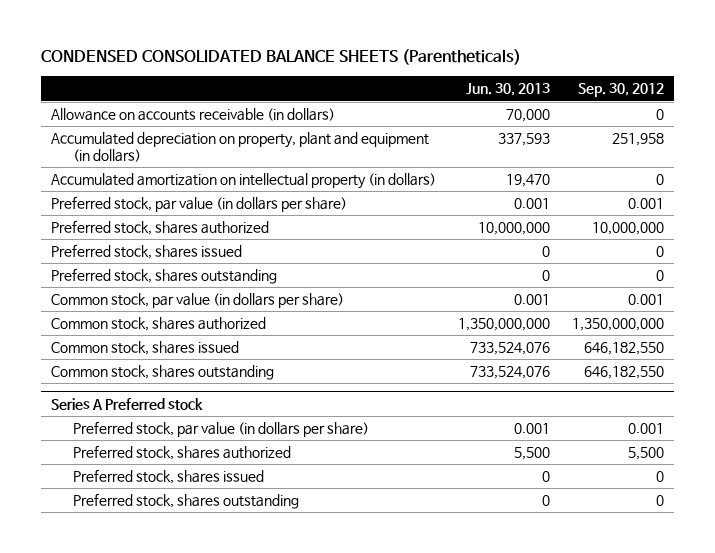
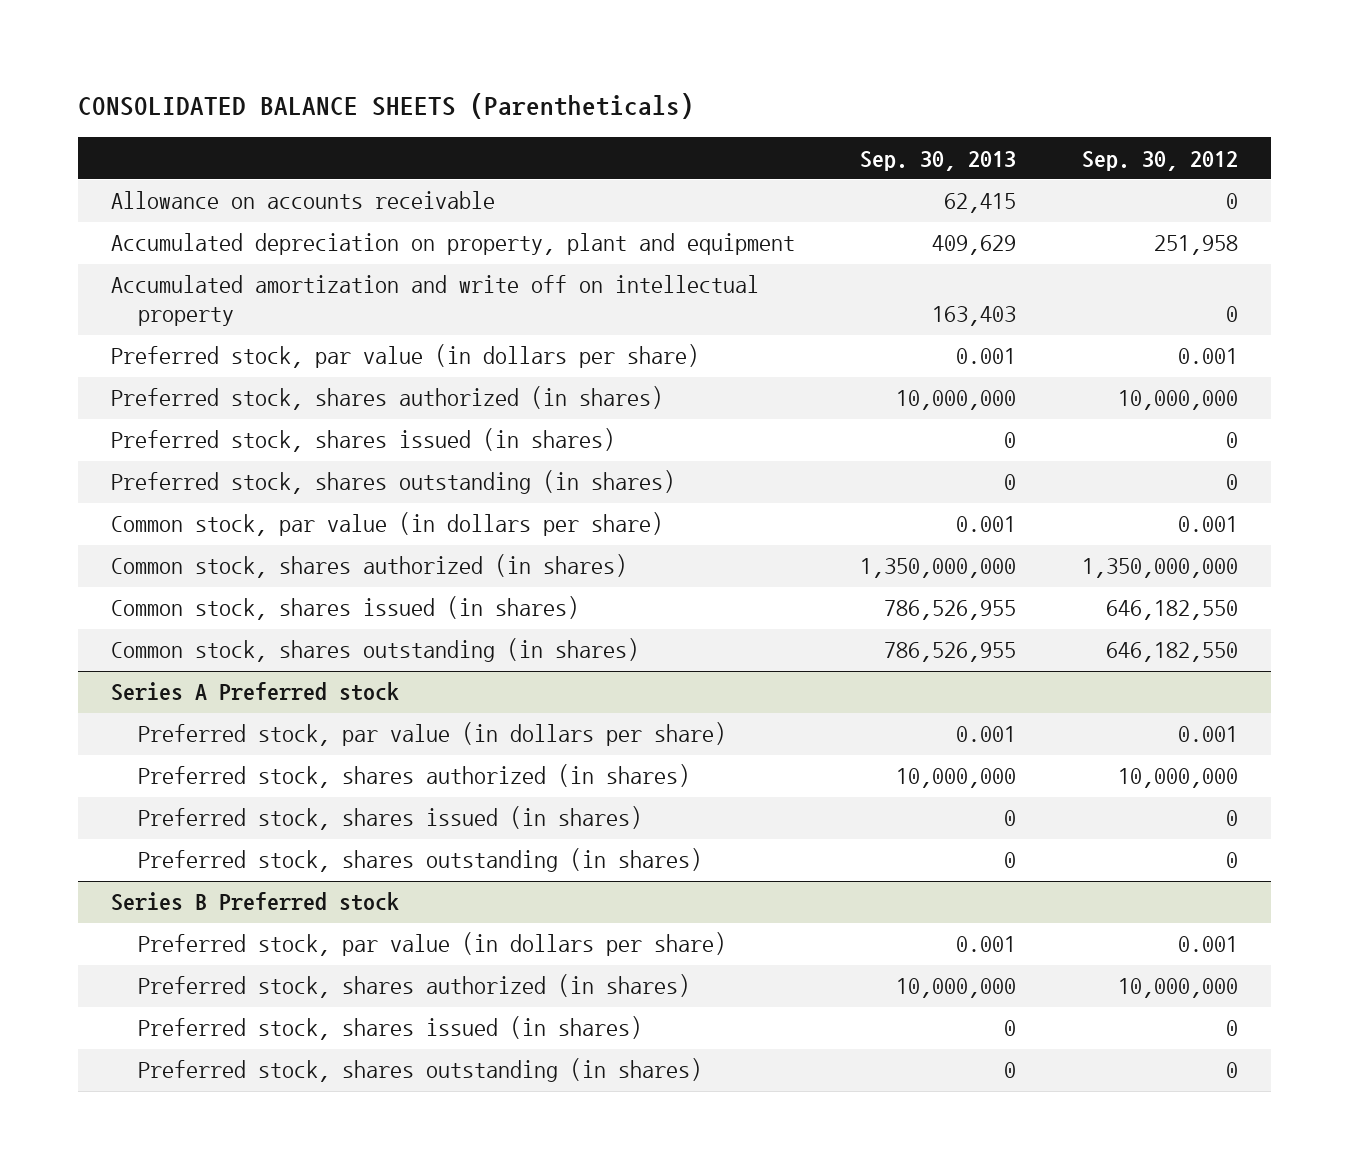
[40,49,521,66] CONDENSED CONSOLIDATED BALANCE SHEETS (Parentheticals) -> [77,92,694,119] CONSOLIDATED BALANCE SHEETS (Parentheticals)
[465,83,550,97] Jun. 30, 2013 -> none
none -> [860,150,1017,171] Sep. 30, 2013
[51,108,336,122] Allowance on accounts receivable (in dollars) -> [110,191,495,210] Allowance on accounts receivable
[51,132,430,163] Accumulated depreciation on property, plant and equipment (in dollars) -> [110,233,795,256] Accumulated depreciation on property, plant and equipment
[51,173,437,190] Accumulated amortization on intellectual property (in dollars) -> [110,275,759,327] Accumulated amortization and write off on intellectual property
[51,220,270,236] Preferred stock, shares authorized -> [110,386,663,411] Preferred stock, shares authorized (in shares)
[51,244,243,260] Preferred stock, shares issued -> [110,428,615,453] Preferred stock, shares issued (in shares)
[51,268,278,285] Preferred stock, shares outstanding -> [110,470,675,495] Preferred stock, shares outstanding (in shares)
[51,317,267,332] Common stock, shares authorized -> [110,554,627,579] Common stock, shares authorized (in shares)
[51,341,240,356] Common stock, shares issued -> [110,596,579,621] Common stock, shares issued (in shares)
[51,365,275,381] Common stock, shares outstanding -> [110,638,639,663] Common stock, shares outstanding (in shares)
[72,445,291,461] Preferred stock, shares authorized -> [138,764,691,789] Preferred stock, shares authorized (in shares)
[627,447,664,461] 5,500 -> [1118,768,1239,789] 10,000,000
[72,469,264,485] Preferred stock, shares issued -> [138,806,643,831] Preferred stock, shares issued (in shares)
[72,493,299,510] Preferred stock, shares outstanding -> [138,848,703,873] Preferred stock, shares outstanding (in shares)
none -> [110,892,399,912] Series B Preferred stock
none -> [138,932,727,957] Preferred stock, par value (in dollars per share)
none -> [138,974,691,999] Preferred stock, shares authorized (in shares)
none -> [138,1016,643,1041] Preferred stock, shares issued (in shares)
none -> [138,1058,703,1083] Preferred stock, shares outstanding (in shares)

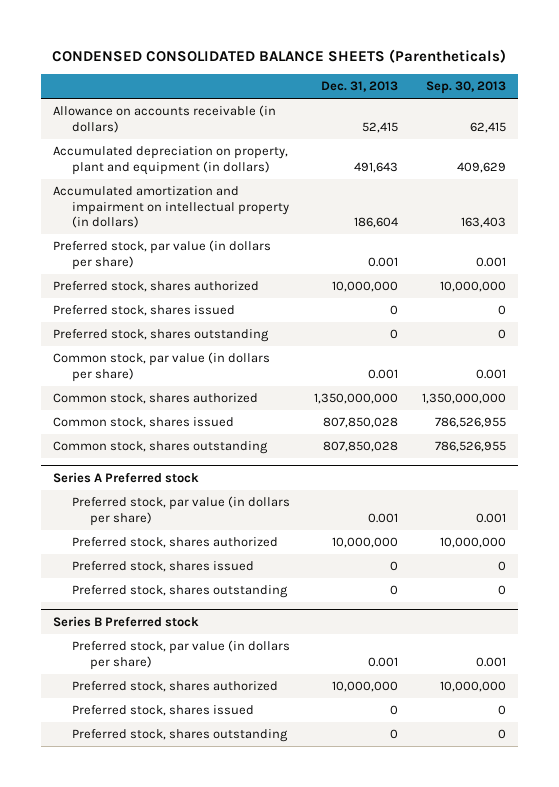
[77,92,694,119] CONSOLIDATED BALANCE SHEETS (Parentheticals) -> [52,48,507,63] CONDENSED CONSOLIDATED BALANCE SHEETS (Parentheticals)
[1082,150,1239,171] Sep. 30, 2012 -> none
none -> [320,81,398,93] Dec. 31, 2013
[110,191,495,210] Allowance on accounts receivable -> [52,105,276,133] Allowance on accounts receivable (in dollars)
[110,233,795,256] Accumulated depreciation on property, plant and equipment -> [52,146,288,175] Accumulated depreciation on property, plant and equipment (in dollars)
[110,275,759,327] Accumulated amortization and write off on intellectual property -> [52,186,289,228] Accumulated amortization and impairment on intellectual property (in dollars)
[110,386,663,411] Preferred stock, shares authorized (in shares) -> [52,281,259,293] Preferred stock, shares authorized
[110,428,615,453] Preferred stock, shares issued (in shares) -> [52,305,235,317] Preferred stock, shares issued
[110,470,675,495] Preferred stock, shares outstanding (in shares) -> [52,329,269,343] Preferred stock, shares outstanding
[110,554,627,579] Common stock, shares authorized (in shares) -> [52,393,258,405] Common stock, shares authorized
[110,596,579,621] Common stock, shares issued (in shares) -> [52,417,234,429] Common stock, shares issued
[110,638,639,663] Common stock, shares outstanding (in shares) -> [52,441,268,455] Common stock, shares outstanding
[138,764,691,789] Preferred stock, shares authorized (in shares) -> [71,537,278,549] Preferred stock, shares authorized
[138,806,643,831] Preferred stock, shares issued (in shares) -> [71,561,254,573] Preferred stock, shares issued
[138,848,703,873] Preferred stock, shares outstanding (in shares) -> [71,585,288,599] Preferred stock, shares outstanding
[138,974,691,999] Preferred stock, shares authorized (in shares) -> [71,681,278,693] Preferred stock, shares authorized
[138,1016,643,1041] Preferred stock, shares issued (in shares) -> [71,705,254,717] Preferred stock, shares issued
[138,1058,703,1083] Preferred stock, shares outstanding (in shares) -> [71,729,288,743] Preferred stock, shares outstanding

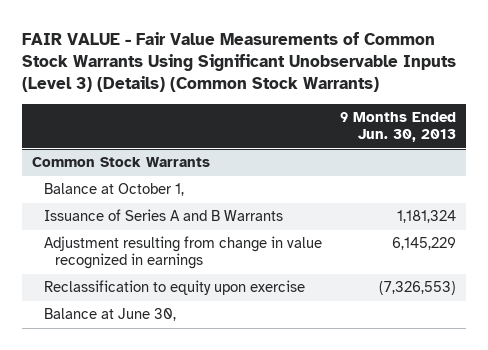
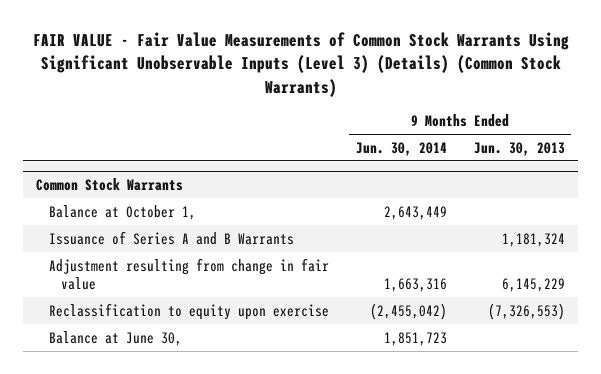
none -> [355,141,447,156] Jun. 30, 2014
[43,236,322,270] Adjustment resulting from change in value recognized in earnings -> [48,257,329,291] Adjustment resulting from change in fair value

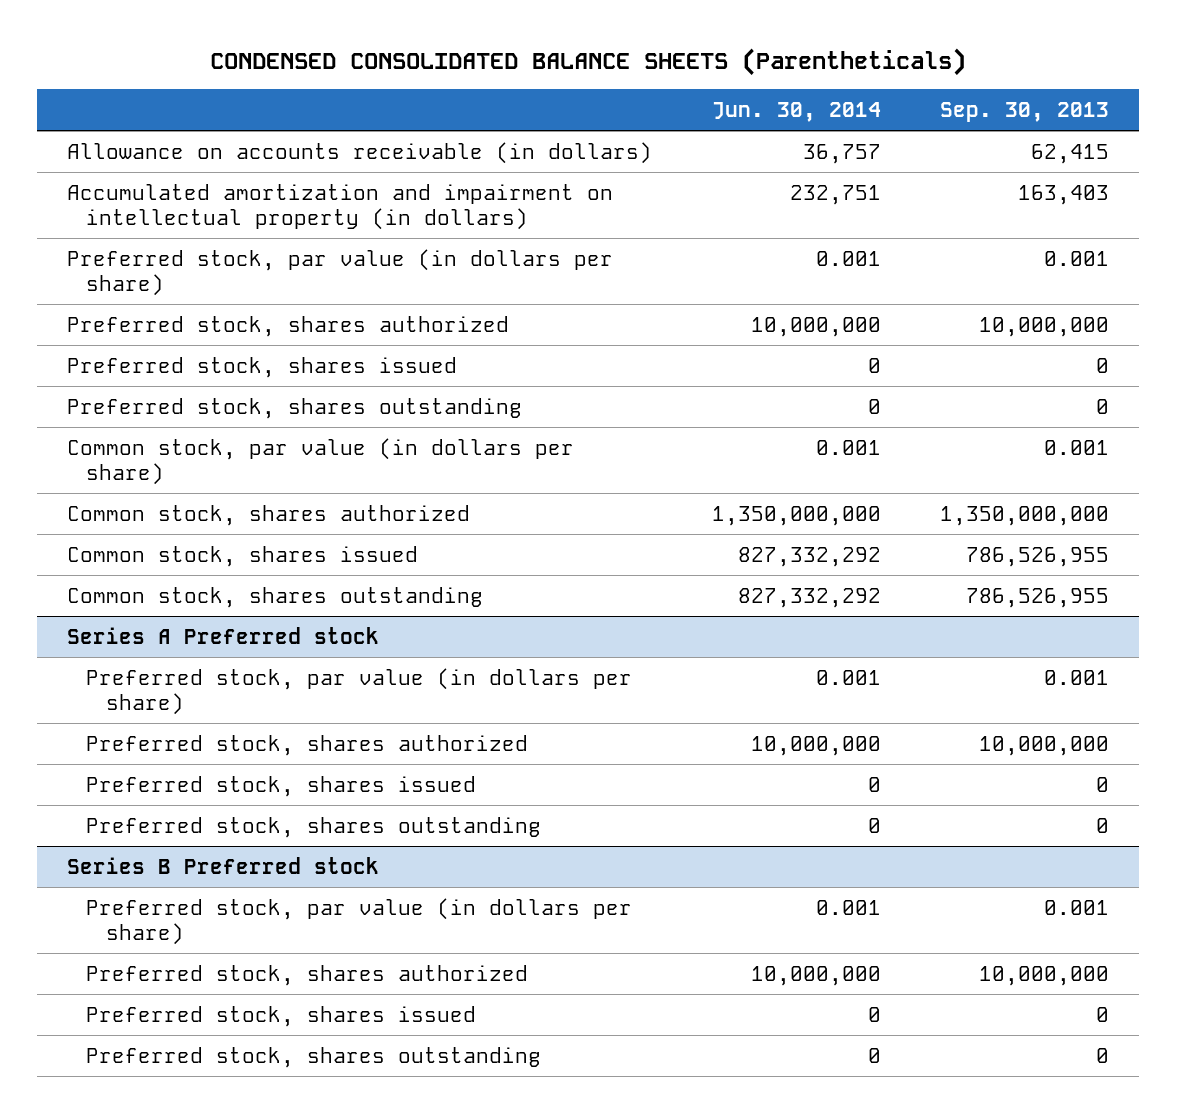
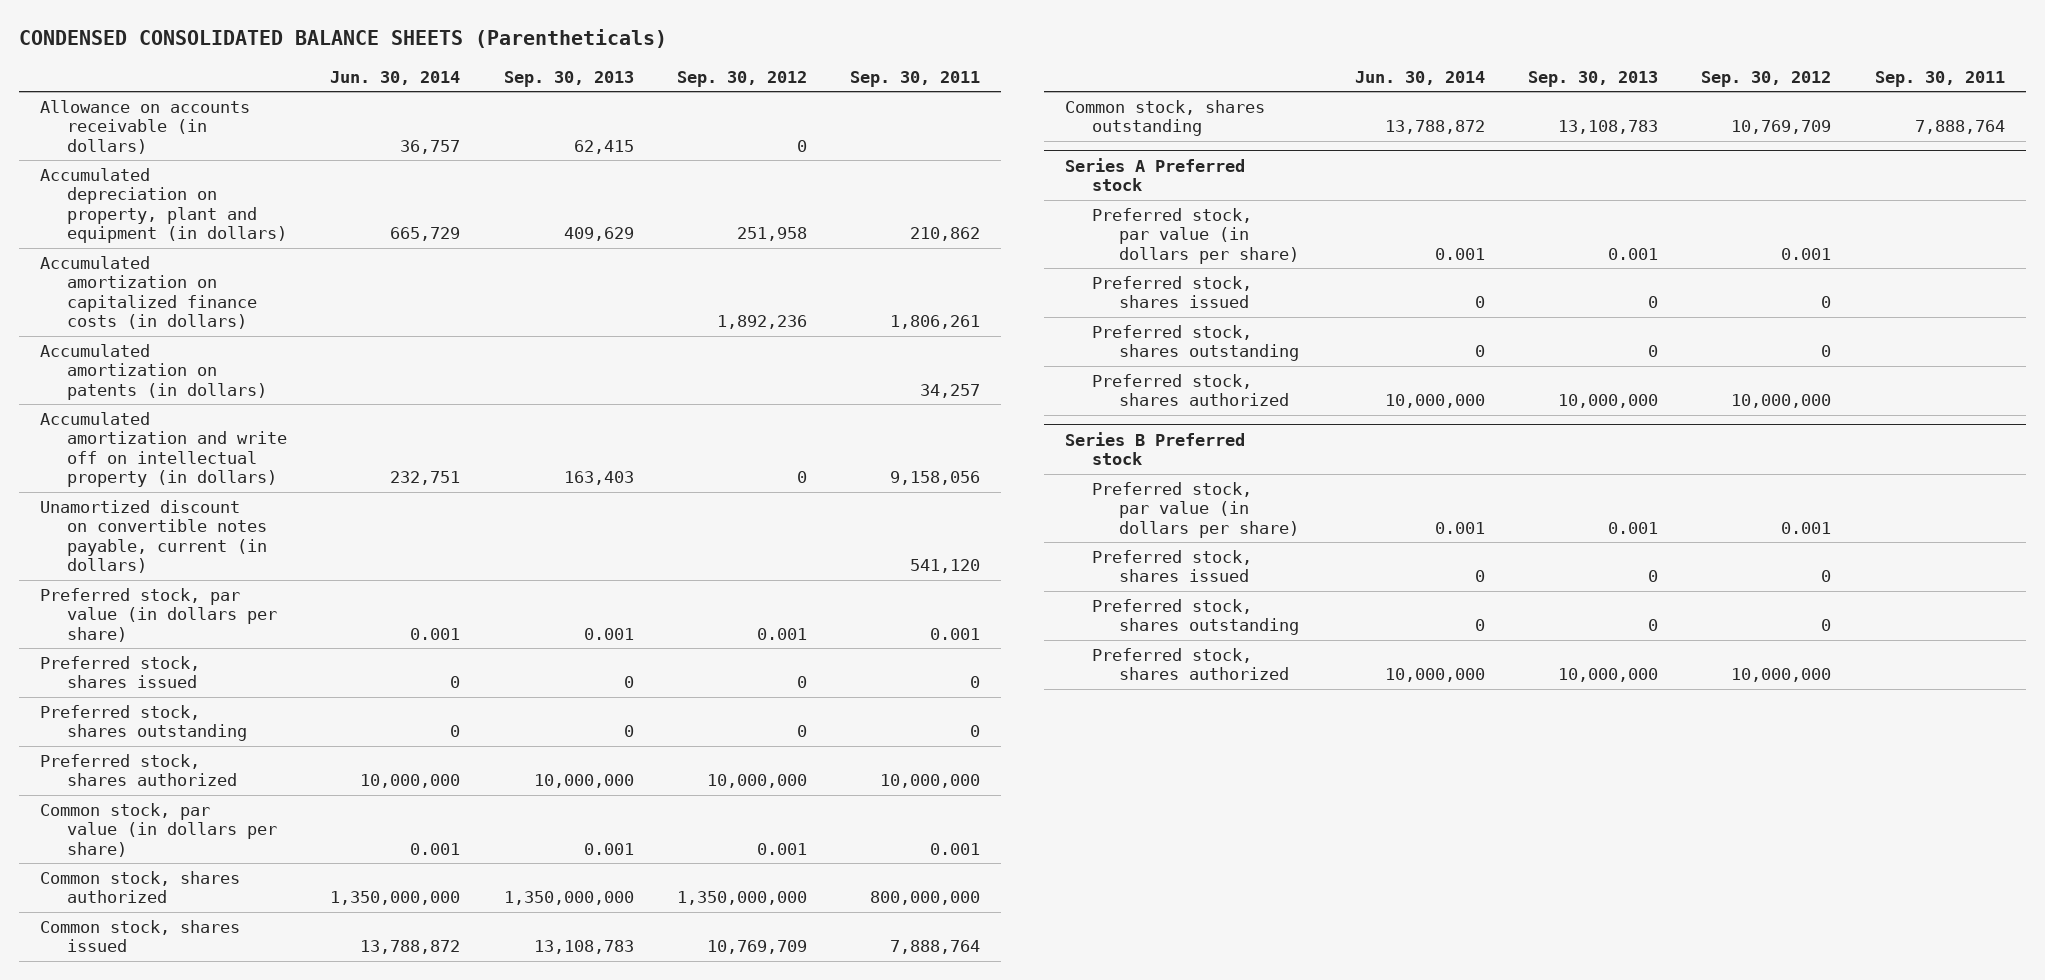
none -> [676,70,807,87] Sep. 30, 2012
none -> [849,70,980,87] Sep. 30, 2011
none -> [40,167,288,244] Accumulated depreciation on property, plant and equipment (in dollars)
none -> [40,255,258,330] Accumulated amortization on capitalized finance costs (in dollars)
none -> [40,343,268,400] Accumulated amortization on patents (in dollars)
[67,183,614,231] Accumulated amortization and impairment on intellectual property (in dollars) -> [40,411,288,488] Accumulated amortization and write off on intellectual property (in dollars)
none -> [40,499,268,574] Unamortized discount on convertible notes payable, current (in dollars)
[67,315,510,337] Preferred stock, shares authorized -> [40,753,238,787] Preferred stock, shares authorized
[737,546,881,567] 827,332,292 -> [360,940,461,955] 13,788,872
[966,546,1110,567] 786,526,955 -> [533,940,634,955] 13,108,783
[737,587,881,608] 827,332,292 -> [1385,120,1486,135] 13,788,872
[966,587,1110,608] 786,526,955 -> [1558,120,1659,135] 13,108,783
[86,734,529,756] Preferred stock, shares authorized -> [1091,373,1289,407] Preferred stock, shares authorized
[86,964,529,986] Preferred stock, shares authorized -> [1091,647,1289,681] Preferred stock, shares authorized

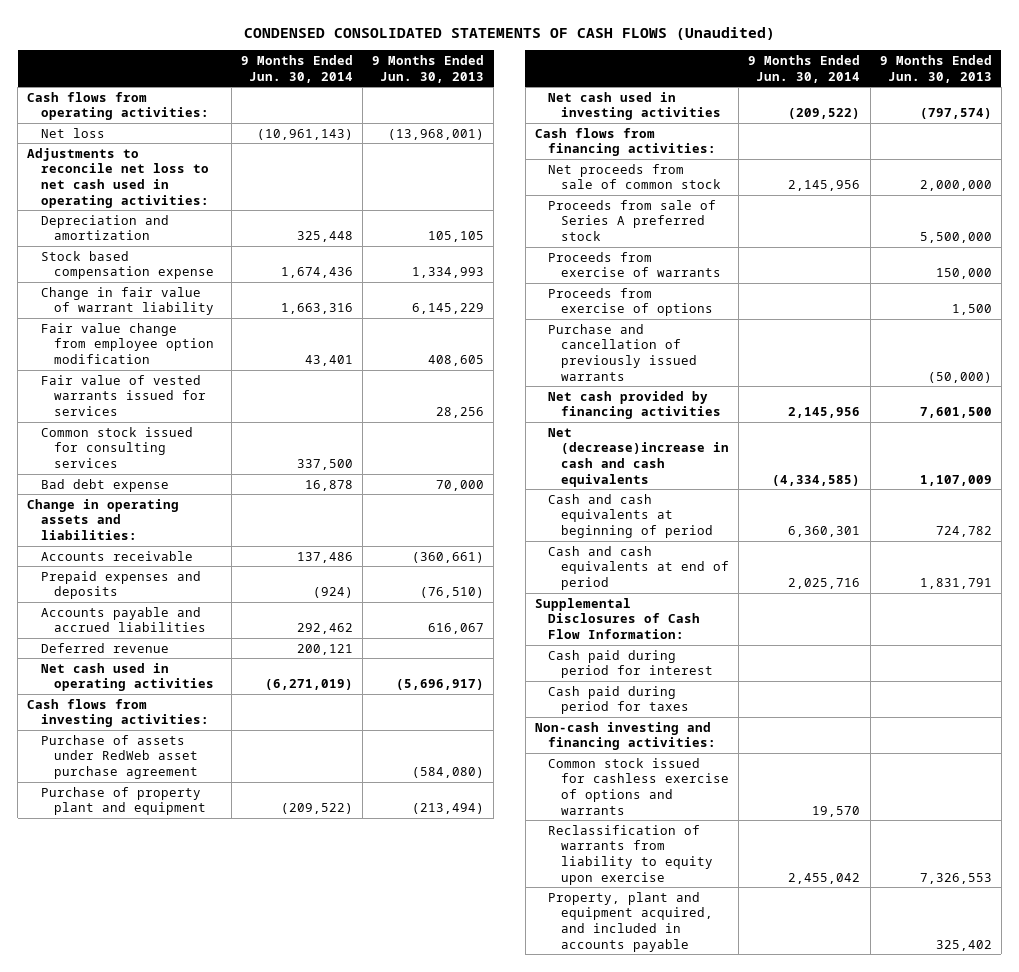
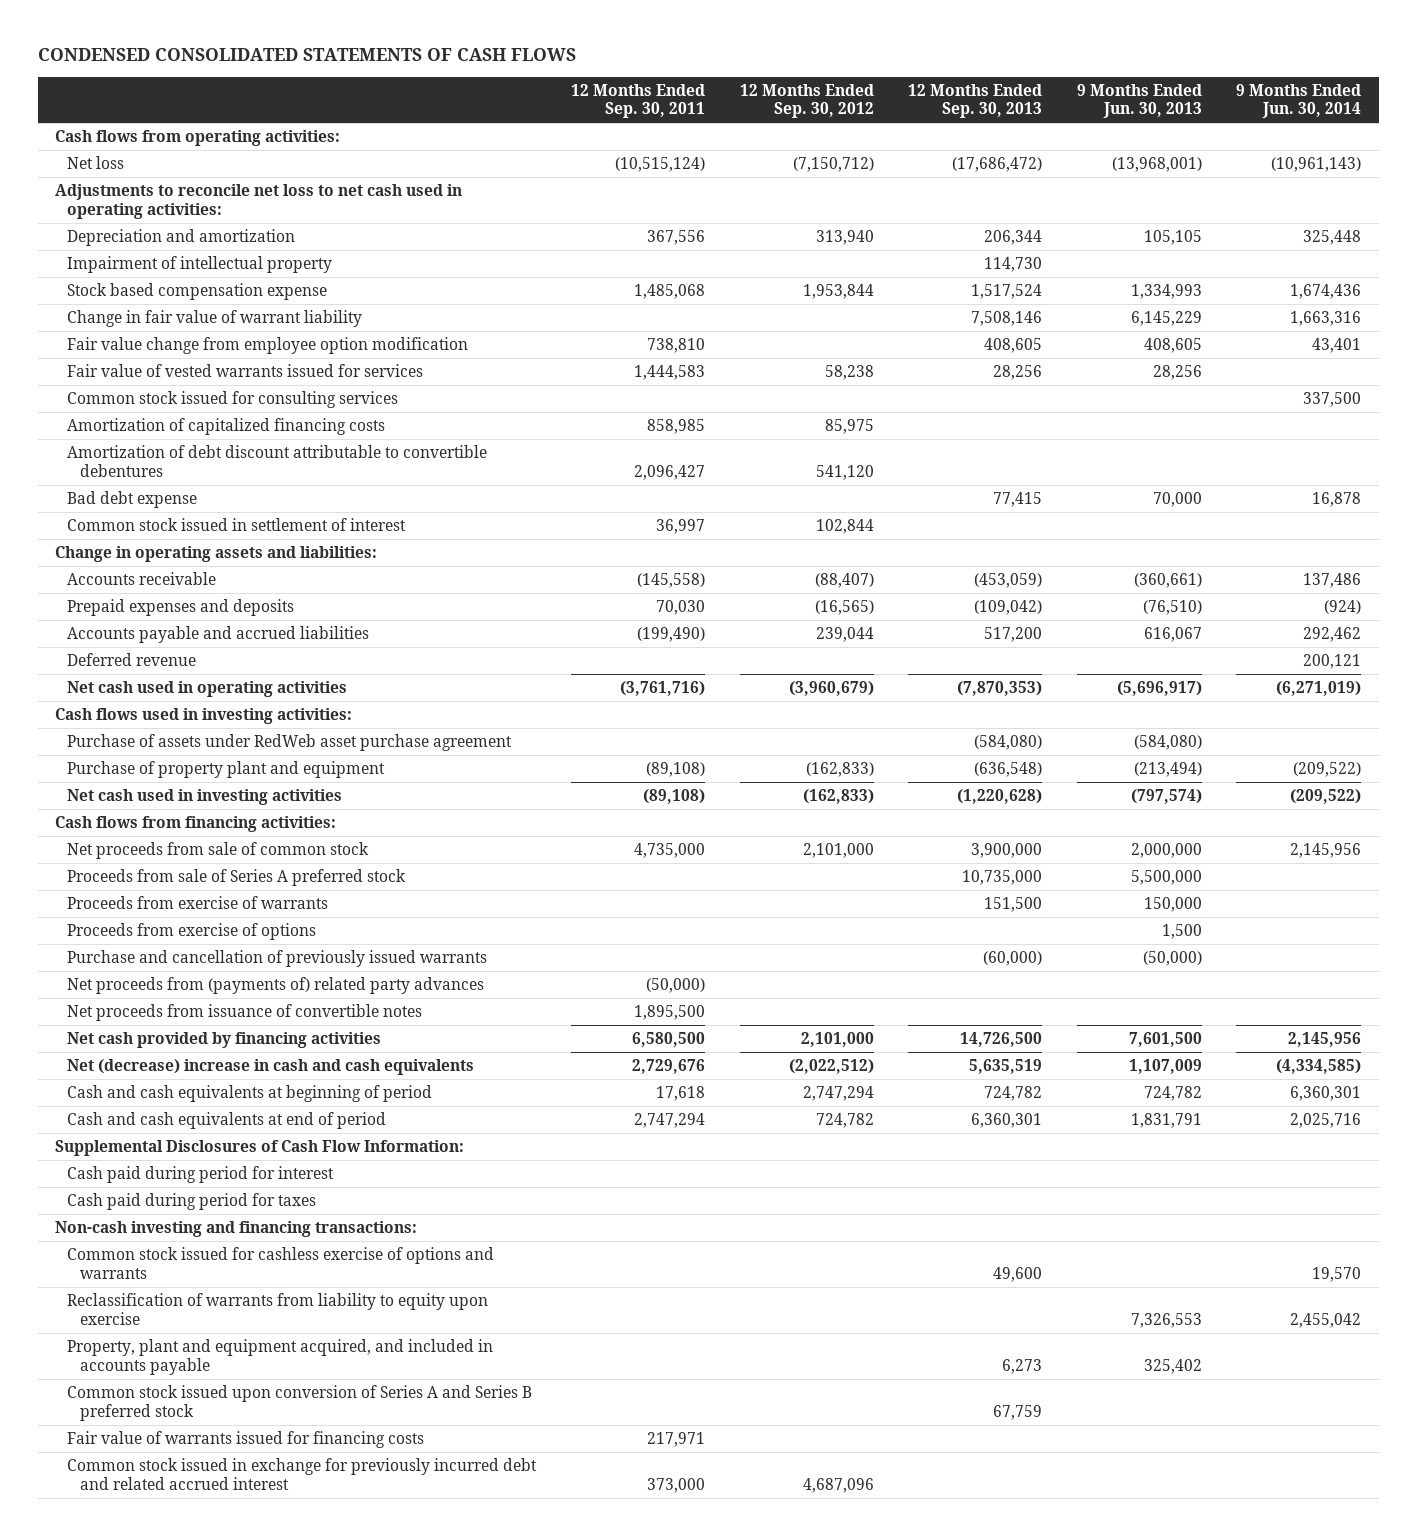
[243,26,775,40] CONDENSED CONSOLIDATED STATEMENTS OF CASH FLOWS (Unaudited) -> [37,48,576,62] CONDENSED CONSOLIDATED STATEMENTS OF CASH FLOWS
none -> [571,83,706,119] 12 Months Ended Sep. 30, 2011
none -> [739,83,874,119] 12 Months Ended Sep. 30, 2012
none -> [908,83,1043,119] 12 Months Ended Sep. 30, 2013
none -> [67,255,333,273] Impairment of intellectual property
none -> [67,417,386,435] Amortization of capitalized financing costs
none -> [67,444,488,477] Amortization of debt discount attributable to convertible debentures
none -> [67,517,407,531] Common stock issued in settlement of interest
[27,698,209,728] Cash flows from investing activities: -> [55,707,353,724] Cash flows used in investing activities:
none -> [67,976,485,994] Net proceeds from (payments of) related party advances
none -> [67,1003,423,1021] Net proceeds from issuance of convertible notes
[548,427,730,487] Net (decrease)increase in cash and cash equivalents -> [67,1058,475,1075] Net (decrease) increase in cash and cash equivalents
[535,721,717,751] Non-cash investing and financing activities: -> [55,1220,418,1237] Non-cash investing and financing transactions:
none -> [67,1384,533,1421] Common stock issued upon conversion of Series A and Series B preferred stock
none -> [67,1430,425,1448] Fair value of warrants issued for financing costs
none -> [67,1457,538,1490] Common stock issued in exchange for previously incurred debt and related accrued interest

